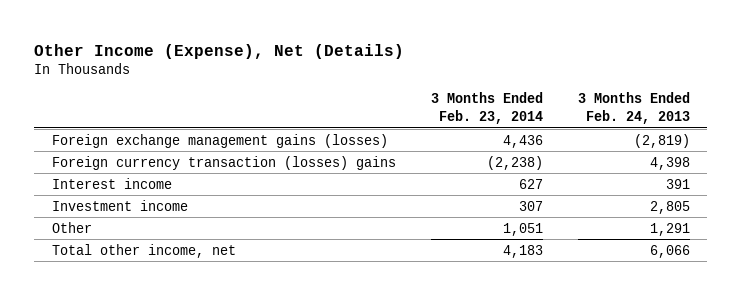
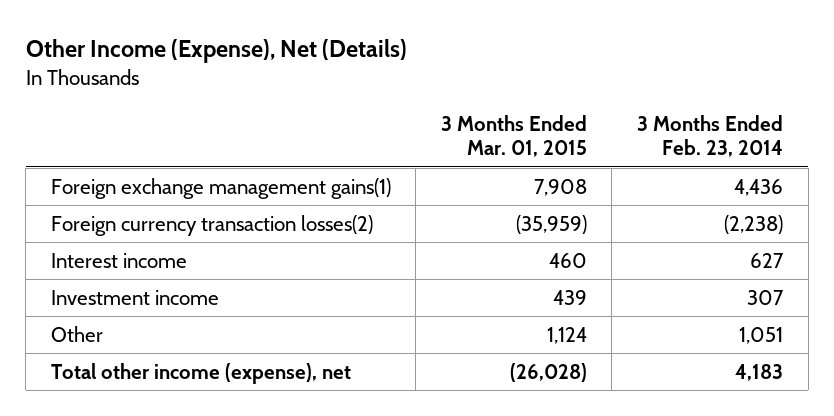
[577,92,690,125] 3 Months Ended Feb. 24, 2013 -> none
none -> [440,114,587,158] 3 Months Ended Mar. 01, 2015
[51,133,388,148] Foreign exchange management gains (losses) -> [50,177,391,199] Foreign exchange management gains(1)
[51,155,396,170] Foreign currency transaction (losses) gains -> [50,214,373,236] Foreign currency transaction losses(2)
[51,243,236,258] Total other income, net -> [50,362,351,384] Total other income (expense), net

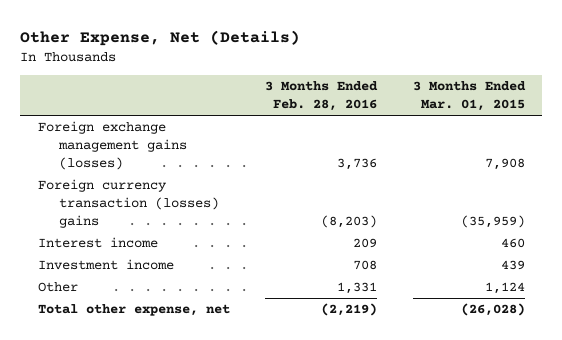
[25,39,407,64] Other Income (Expense), Net (Details) -> [20,30,301,47] Other Expense, Net (Details)
[636,114,783,158] 3 Months Ended Feb. 23, 2014 -> none
none -> [265,81,379,112] 3 Months Ended Feb. 28, 2016
[50,177,391,199] Foreign exchange management gains(1) -> [37,121,188,170] Foreign exchange management gains (losses)
[50,214,373,236] Foreign currency transaction losses(2) -> [37,179,220,228] Foreign currency transaction (losses) gains
[50,362,351,384] Total other income (expense), net -> [37,304,230,317] Total other expense, net

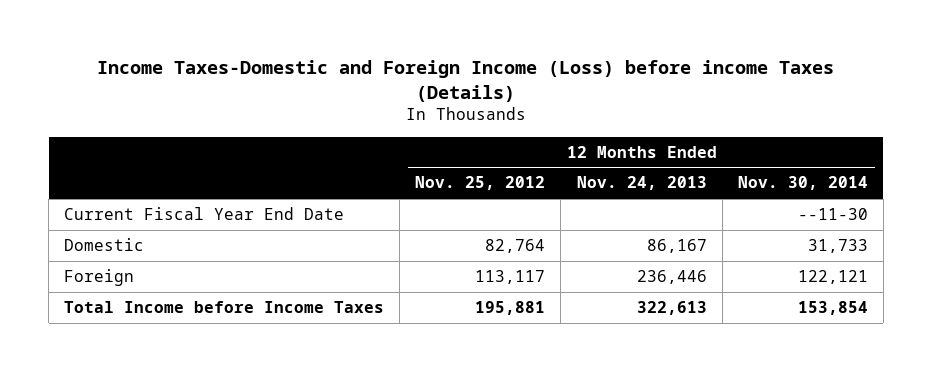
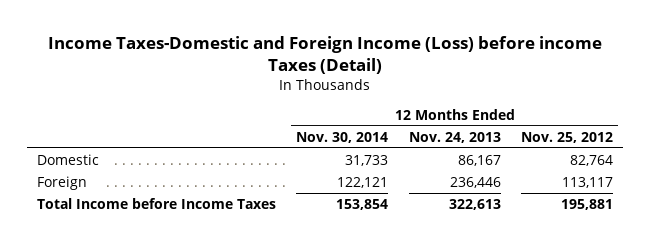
[96,59,834,102] Income Taxes-Domestic and Foreign Income (Loss) before income Taxes (Details) -> [47,35,602,74] Income Taxes-Domestic and Foreign Income (Loss) before income Taxes (Detail)
[64,207,345,221] Current Fiscal Year End Date -> none

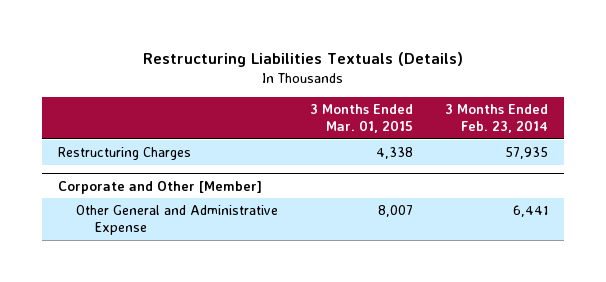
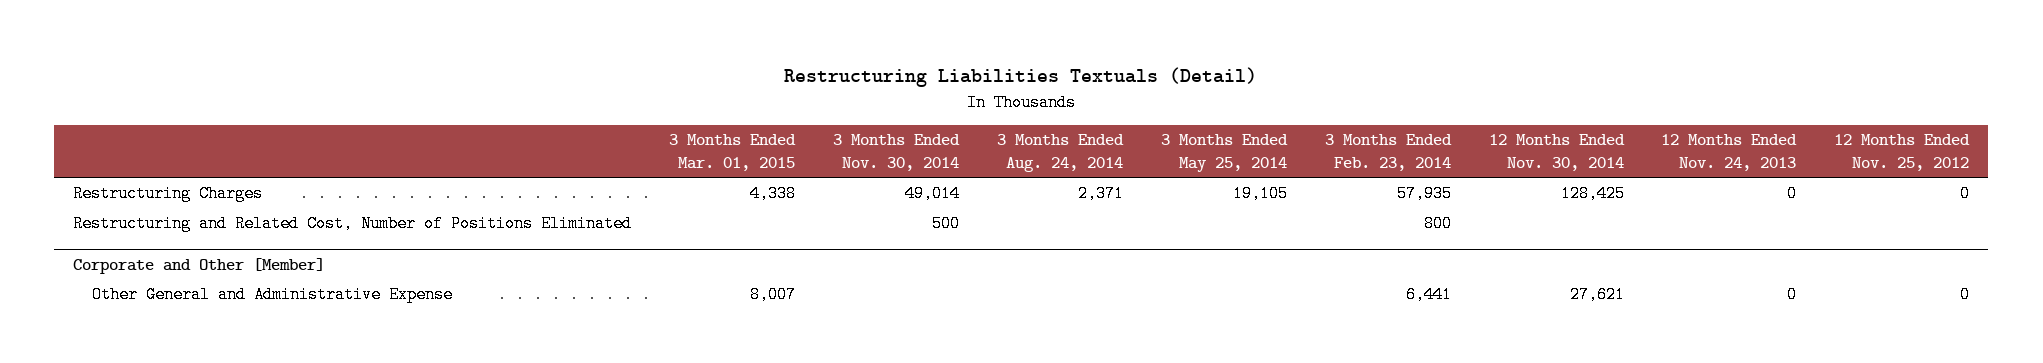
[142,51,463,67] Restructuring Liabilities Textuals (Details) -> [784,67,1258,88] Restructuring Liabilities Textuals (Detail)
none -> [833,133,961,171] 3 Months Ended Nov. 30, 2014
none -> [996,133,1124,172] 3 Months Ended Aug. 24, 2014
none -> [1160,133,1288,172] 3 Months Ended May 25, 2014
none -> [1488,133,1625,171] 12 Months Ended Nov. 30, 2014
none -> [1661,133,1798,171] 12 Months Ended Nov. 24, 2013
none -> [1834,133,1971,171] 12 Months Ended Nov. 25, 2012
none -> [73,215,633,233] Restructuring and Related Cost, Number of Positions Eliminated

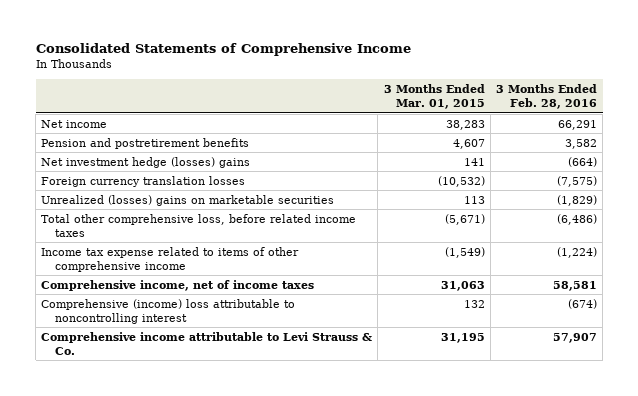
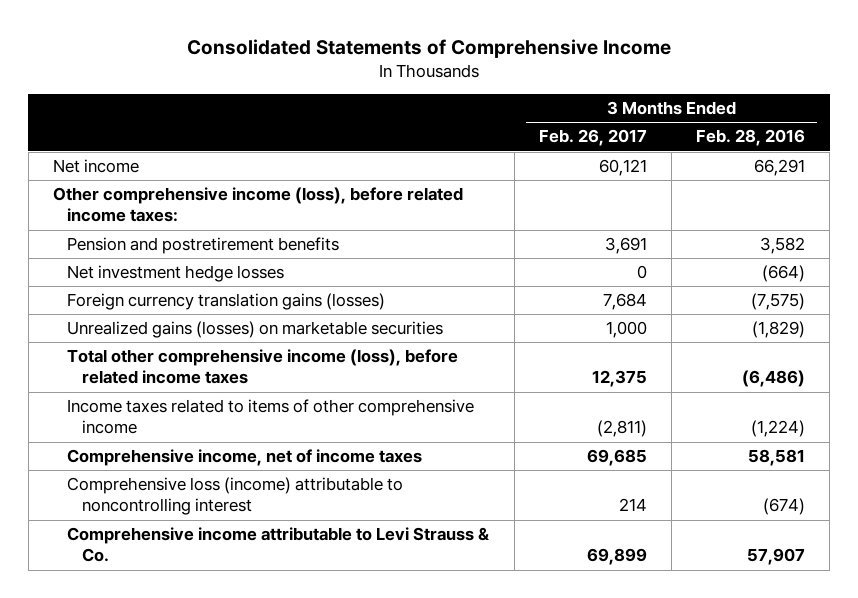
[383,83,485,110] 3 Months Ended Mar. 01, 2015 -> none
none -> [538,129,647,147] Feb. 26, 2017
none -> [53,187,464,223] Other comprehensive income (loss), before related income taxes:
[41,156,251,168] Net investment hedge (losses) gains -> [67,265,285,283] Net investment hedge losses
[41,175,246,187] Foreign currency translation losses -> [67,293,386,311] Foreign currency translation gains (losses)
[41,194,335,206] Unrealized (losses) gains on marketable securities -> [67,321,444,339] Unrealized gains (losses) on marketable securities
[41,213,357,237] Total other comprehensive loss, before related income taxes -> [67,349,459,385] Total other comprehensive income (loss), before related income taxes
[41,246,300,272] Income tax expense related to items of other comprehensive income -> [67,399,475,435] Income taxes related to items of other comprehensive income
[41,298,296,324] Comprehensive (income) loss attributable to noncontrolling interest -> [67,477,404,516] Comprehensive loss (income) attributable to noncontrolling interest

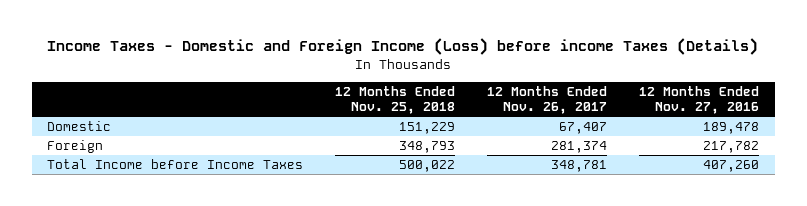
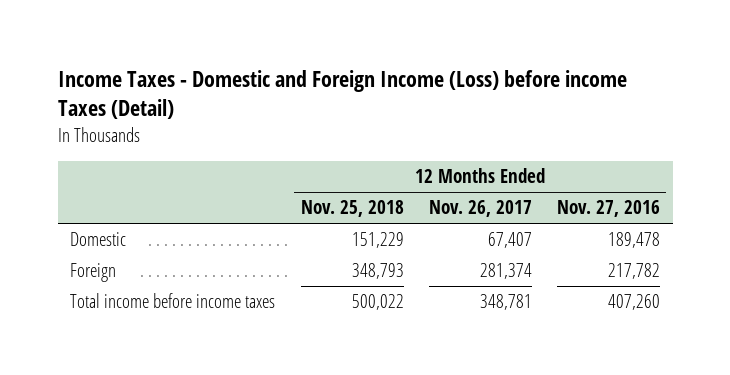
[47,38,759,56] Income Taxes - Domestic and Foreign Income (Loss) before income Taxes (Details) -> [57,70,627,120] Income Taxes - Domestic and Foreign Income (Loss) before income Taxes (Detail)
[47,158,304,169] Total Income before Income Taxes -> [70,293,276,309] Total income before income taxes

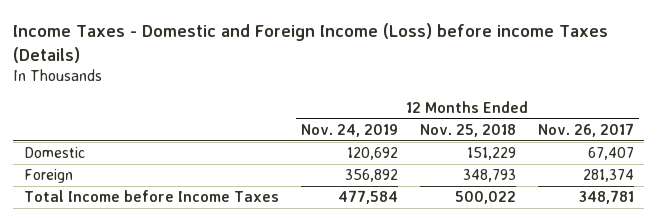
[57,70,627,120] Income Taxes - Domestic and Foreign Income (Loss) before income Taxes (Detail) -> [13,23,609,63] Income Taxes - Domestic and Foreign Income (Loss) before income Taxes (Details)
[556,200,660,218] Nov. 27, 2016 -> none
none -> [301,123,399,137] Nov. 24, 2019
[70,293,276,309] Total income before income taxes -> [24,190,280,203] Total Income before Income Taxes

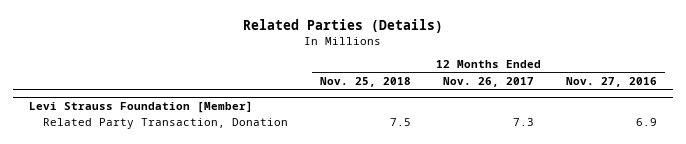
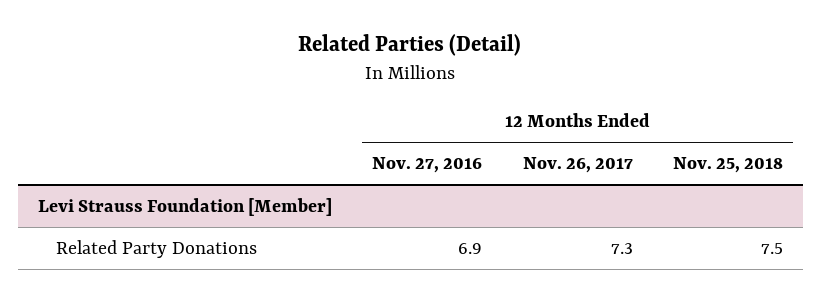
[242,18,443,33] Related Parties (Details) -> [298,33,522,56] Related Parties (Detail)
[43,118,289,130] Related Party Transaction, Donation -> [56,240,258,259] Related Party Donations

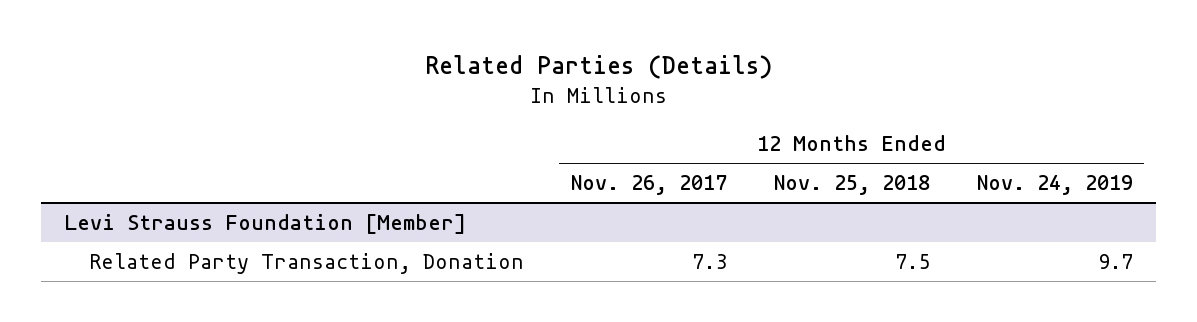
[298,33,522,56] Related Parties (Detail) -> [424,55,772,80] Related Parties (Details)
[372,157,483,174] Nov. 27, 2016 -> none
none -> [976,175,1133,196] Nov. 24, 2019
[56,240,258,259] Related Party Donations -> [88,252,524,274] Related Party Transaction, Donation

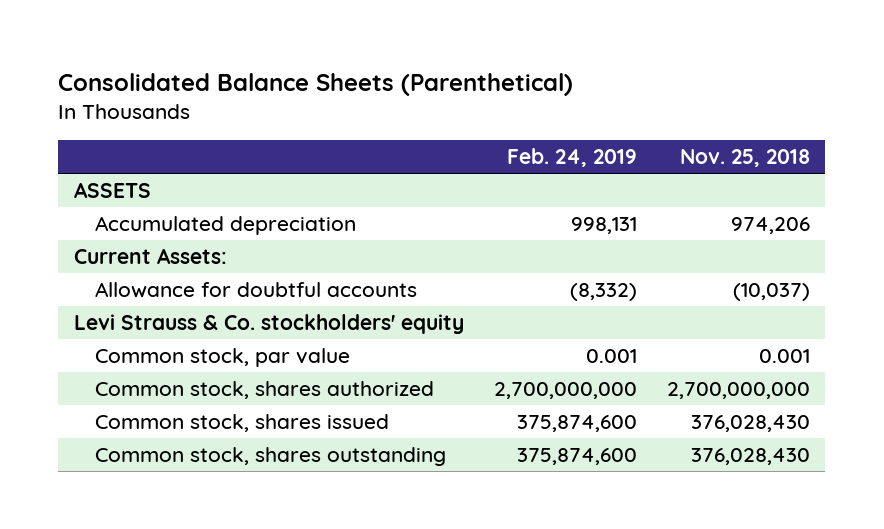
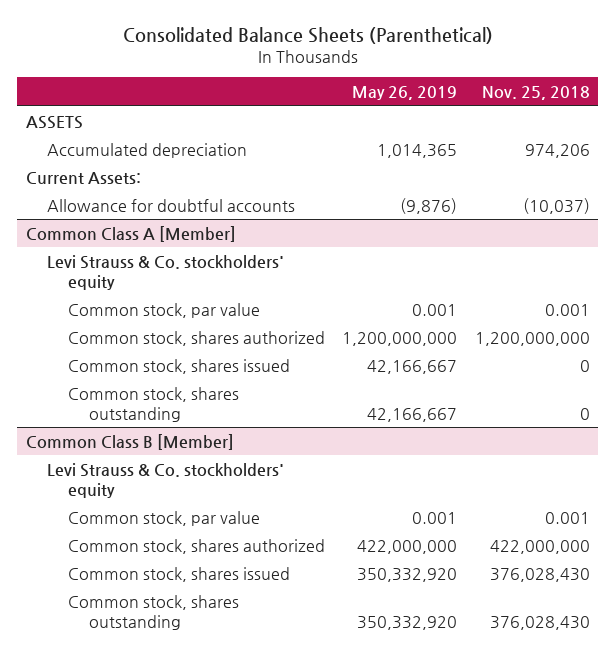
[506,148,637,168] Feb. 24, 2019 -> none
none -> [352,85,458,100] May 26, 2019
none -> [25,225,236,242] Common Class A [Member]
[667,382,811,400] 2,700,000,000 -> [474,331,590,346] 1,200,000,000
none -> [68,358,291,374] Common stock, shares issued
none -> [68,386,240,422] Common stock, shares outstanding
none -> [25,433,234,450] Common Class B [Member]
none -> [46,462,284,498] Levi Strauss & Co. stockholders' equity
none -> [68,510,261,526] Common stock, par value
none -> [68,538,326,554] Common stock, shares authorized

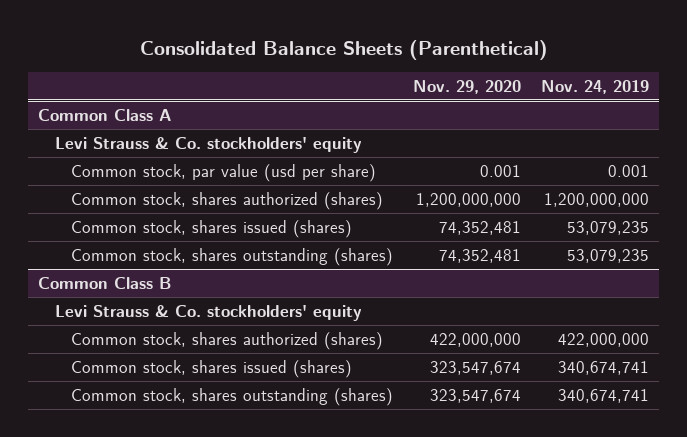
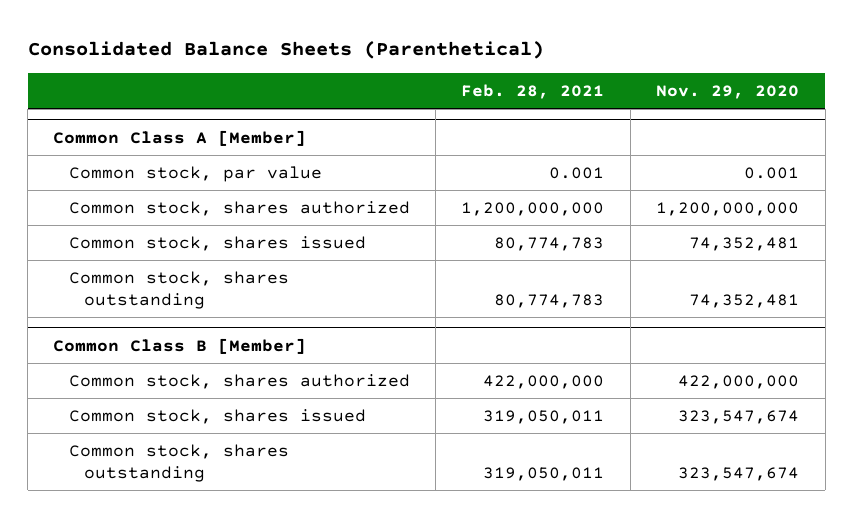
[541,79,650,94] Nov. 24, 2019 -> none
none -> [461,84,605,100] Feb. 28, 2021
[54,137,362,154] Levi Strauss & Co. stockholders' equity -> none
[54,305,362,322] Levi Strauss & Co. stockholders' equity -> none
[38,109,172,122] Common Class A -> [53,129,307,146] Common Class A [Member]
[71,164,377,183] Common stock, par value (usd per share) -> [68,165,322,182] Common stock, par value
[71,192,384,211] Common stock, shares authorized (shares) -> [68,200,410,216] Common stock, shares authorized
[71,220,353,239] Common stock, shares issued (shares) -> [68,235,366,251] Common stock, shares issued
[71,248,394,267] Common stock, shares outstanding (shares) -> [68,270,289,309] Common stock, shares outstanding
[38,277,172,290] Common Class B -> [53,337,307,354] Common Class B [Member]
[71,332,384,351] Common stock, shares authorized (shares) -> [68,373,410,389] Common stock, shares authorized
[71,360,353,379] Common stock, shares issued (shares) -> [68,408,366,424] Common stock, shares issued
[71,388,394,407] Common stock, shares outstanding (shares) -> [68,443,289,482] Common stock, shares outstanding

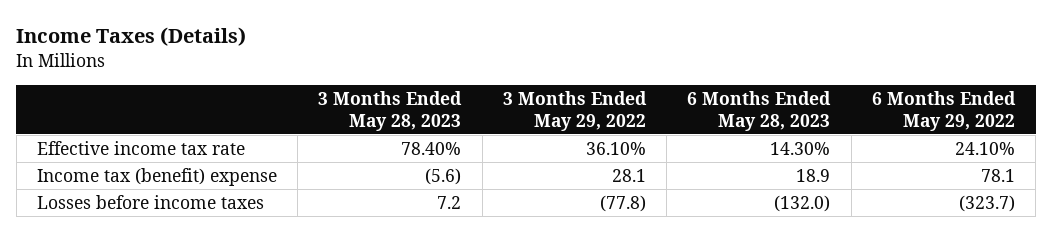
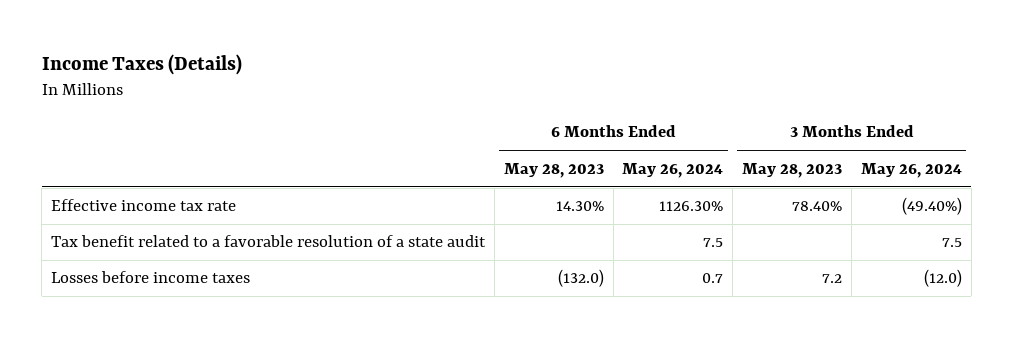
[502,90,647,131] 3 Months Ended May 29, 2022 -> none
[871,90,1016,131] 6 Months Ended May 29, 2022 -> none
none -> [622,162,724,178] May 26, 2024
none -> [860,162,962,178] May 26, 2024
[36,168,277,187] Income tax (benefit) expense -> none
none -> [50,235,486,248] Tax benefit related to a favorable resolution of a state audit

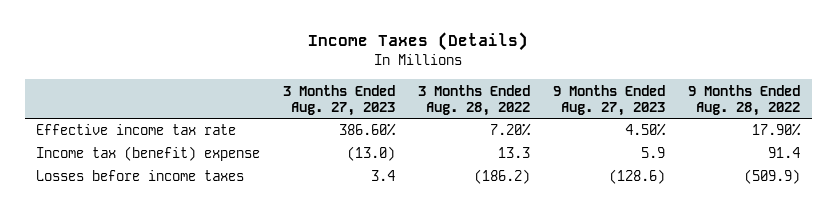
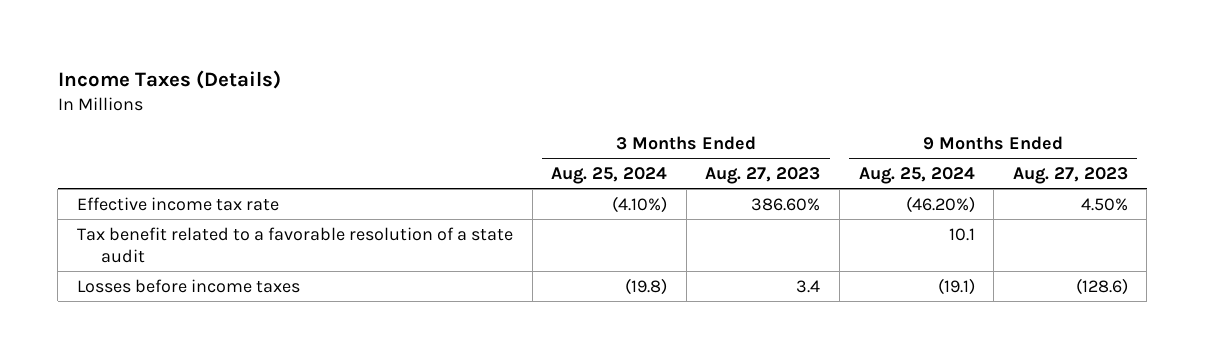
[418,84,531,117] 3 Months Ended Aug. 28, 2022 -> none
[688,84,801,117] 9 Months Ended Aug. 28, 2022 -> none
none -> [551,166,668,184] Aug. 25, 2024
none -> [858,166,975,184] Aug. 25, 2024
[36,146,261,162] Income tax (benefit) expense -> none
none -> [77,226,514,263] Tax benefit related to a favorable resolution of a state audit

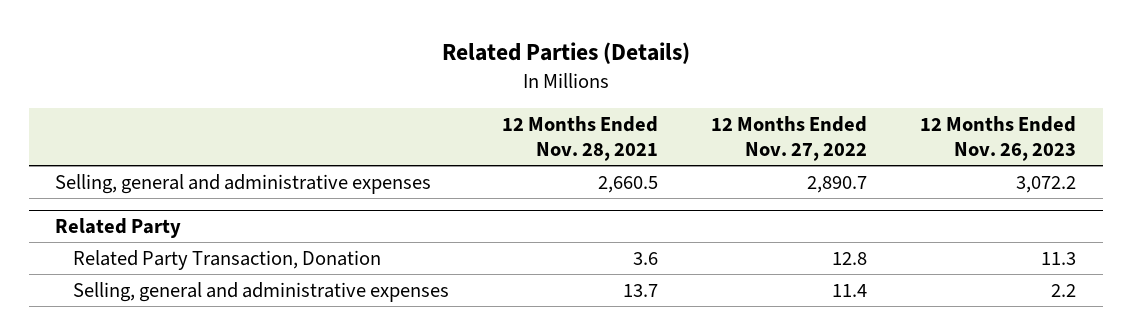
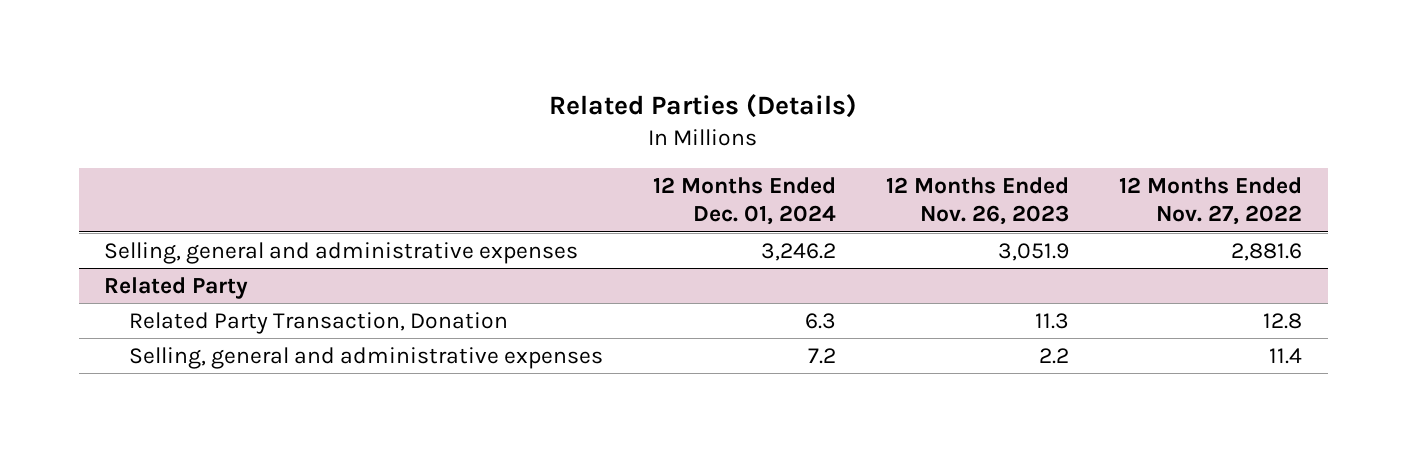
[501,115,658,162] 12 Months Ended Nov. 28, 2021 -> none
none -> [653,176,837,226] 12 Months Ended Dec. 01, 2024
[807,175,868,193] 2,890.7 -> [1231,242,1303,261] 2,881.6
[1016,175,1077,193] 3,072.2 -> [998,242,1070,261] 3,051.9

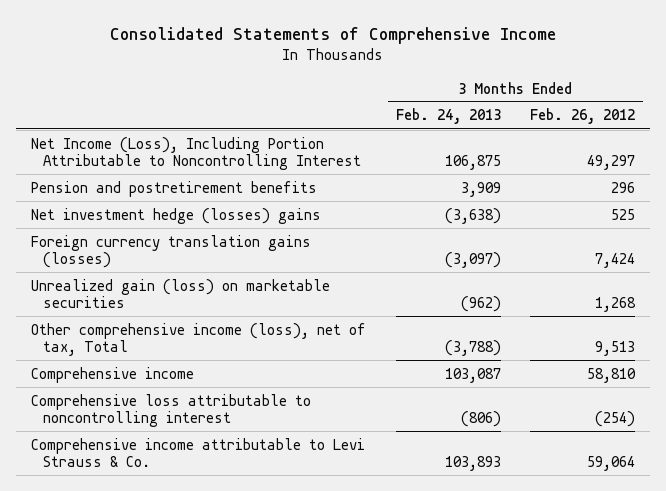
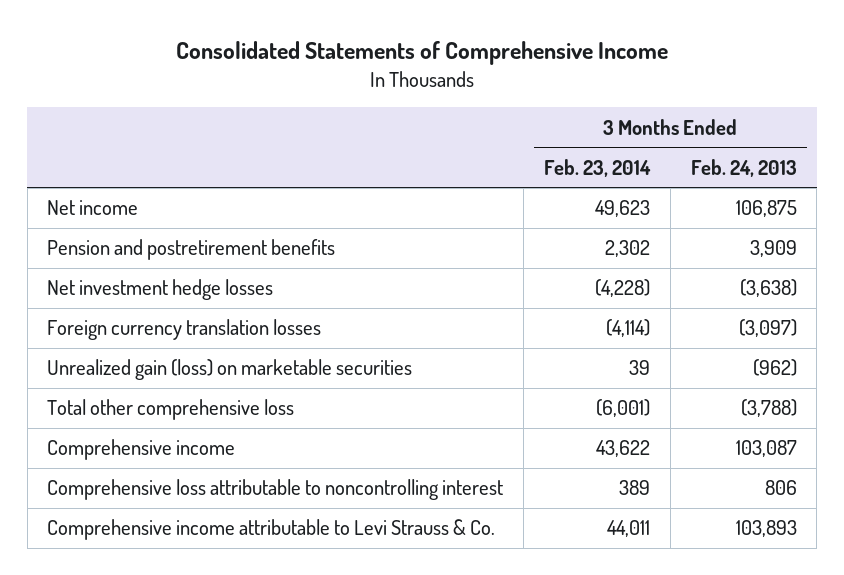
[530,108,636,125] Feb. 26, 2012 -> none
none -> [544,158,652,177] Feb. 23, 2014
[31,136,362,170] Net Income (Loss), Including Portion Attributable to Noncontrolling Interest -> [47,200,139,216] Net income
[31,207,322,224] Net investment hedge (losses) gains -> [47,279,274,301] Net investment hedge losses
[31,234,312,268] Foreign currency translation gains (losses) -> [47,319,322,341] Foreign currency translation losses
[31,322,367,356] Other comprehensive income (loss), net of tax, Total -> [47,399,295,421] Total other comprehensive loss
[460,410,501,427] (806) -> [764,480,797,496] 806

